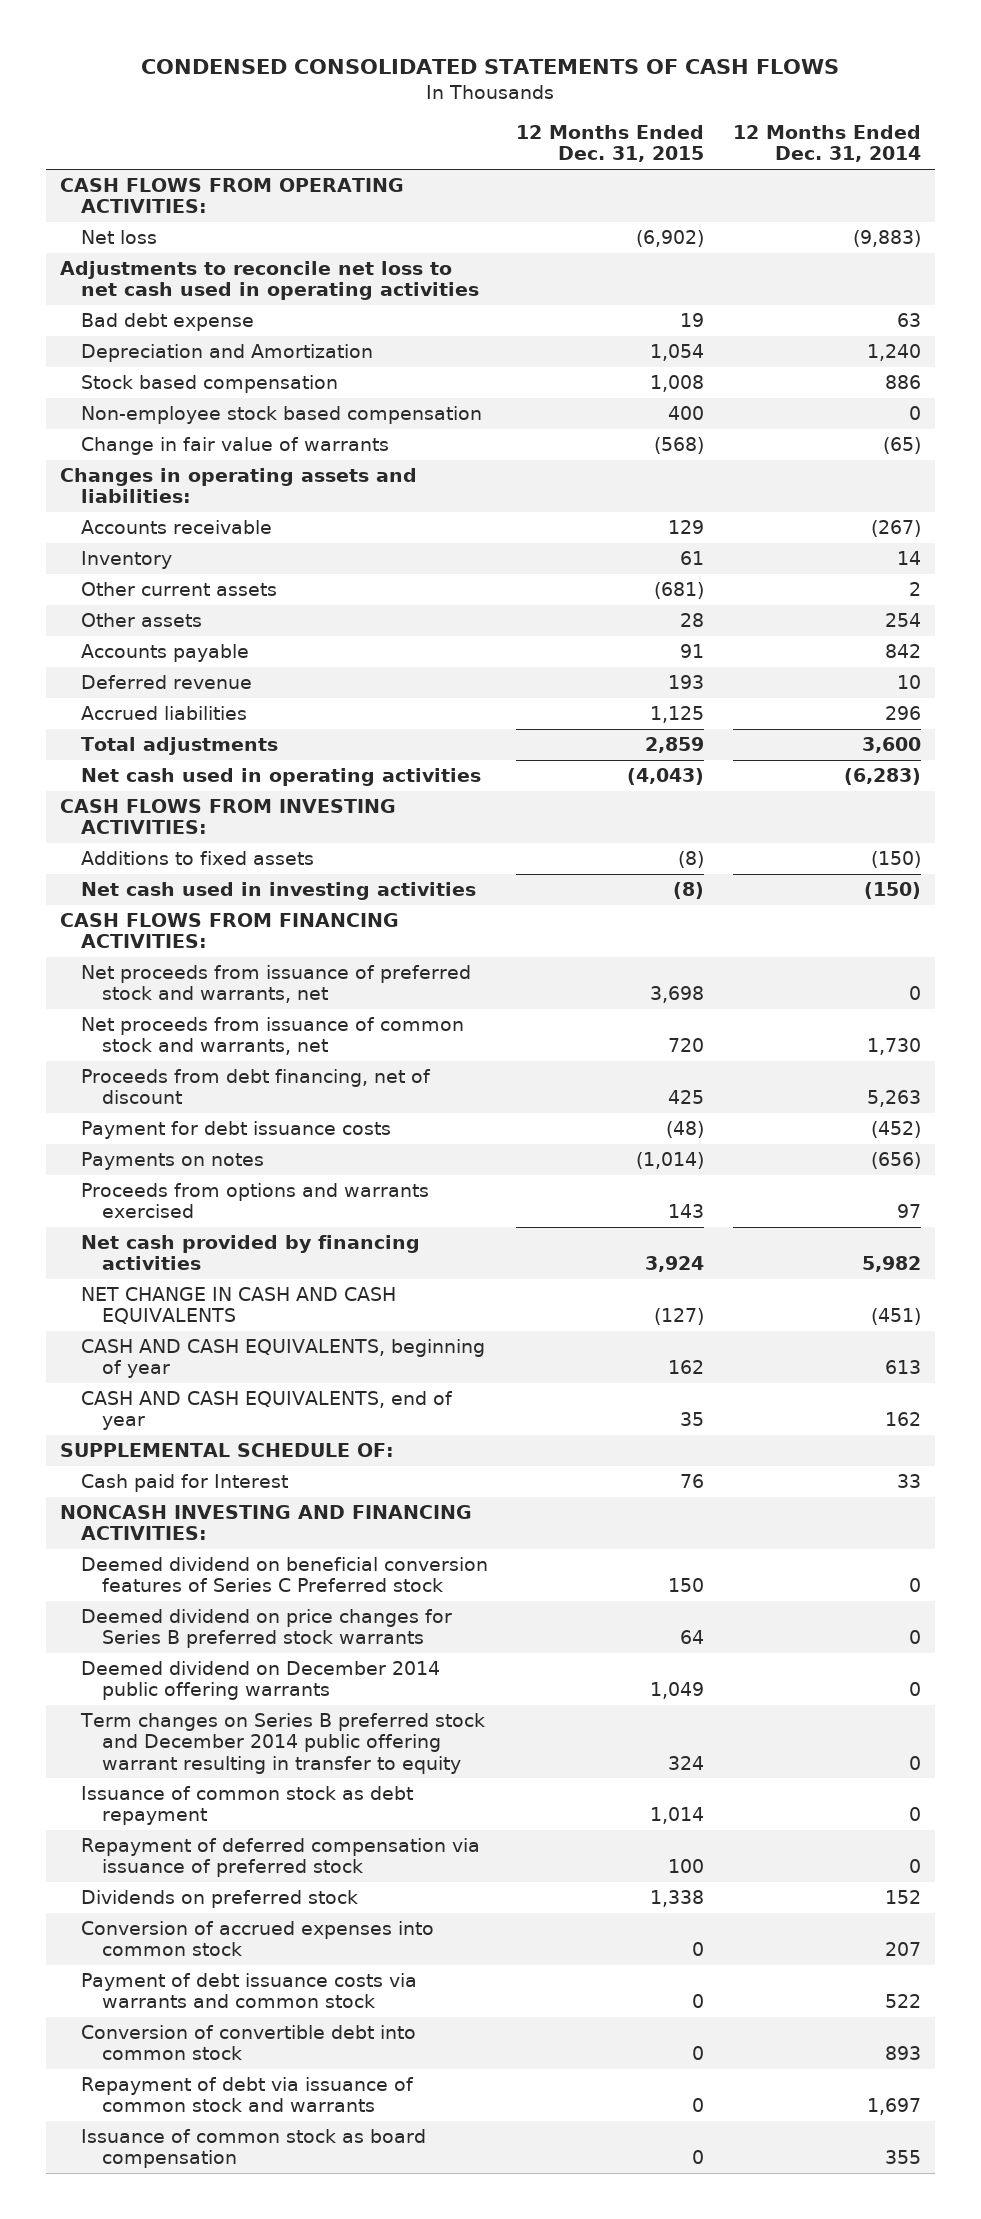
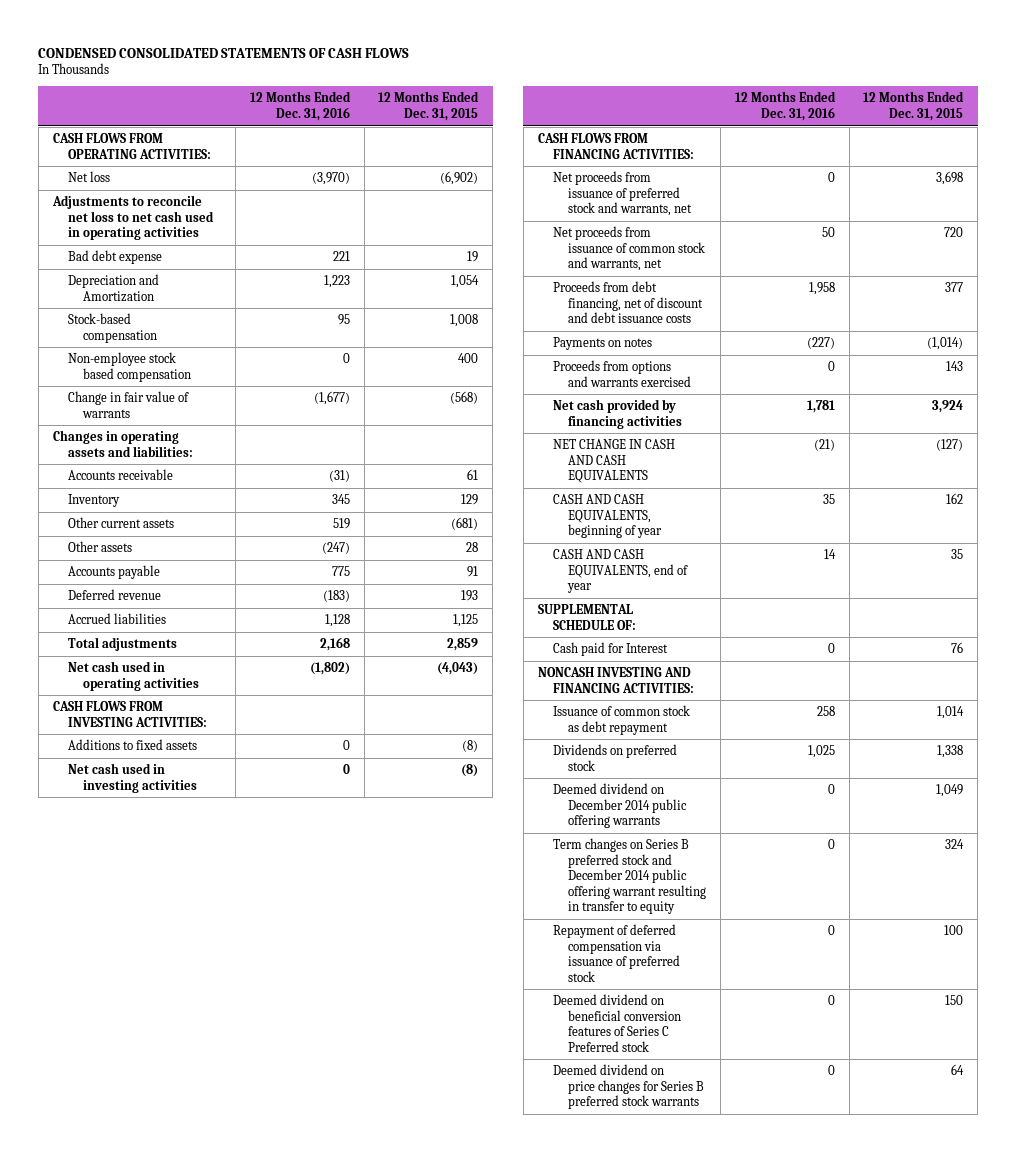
[732,125,921,163] 12 Months Ended Dec. 31, 2014 -> none
none -> [249,91,351,121] 12 Months Ended Dec. 31, 2016
[81,374,339,393] Stock based compensation -> [67,312,157,343] Stock-based compensation
[668,519,705,534] 129 -> [467,468,479,480] 61
[680,550,705,565] 61 -> [461,493,479,505] 129
[81,1120,392,1139] Payment for debt issuance costs -> none
[81,1068,432,1105] Proceeds from debt financing, net of discount -> [552,280,703,324] Proceeds from debt financing, net of discount and debt issuance costs
[668,1090,705,1105] 425 -> [945,281,964,292] 377
[81,1785,414,1826] Issuance of common stock as debt repayment -> [552,704,690,735] Issuance of common stock as debt repayment
[81,1889,359,1908] Dividends on preferred stock -> [552,743,677,771] Dividends on preferred stock
[81,1920,435,1957] Conversion of accrued expenses into common stock -> none
[81,1972,418,2009] Payment of debt issuance costs via warrants and common stock -> none
[81,2024,417,2061] Conversion of convertible debt into common stock -> none
[81,2076,415,2113] Repayment of debt via issuance of common stock and warrants -> none
[81,2128,427,2169] Issuance of common stock as board compensation -> none
[81,1556,489,1593] Deemed dividend on beneficial conversion features of Series C Preferred stock -> [552,993,681,1052] Deemed dividend on beneficial conversion features of Series C Preferred stock
[81,1608,453,1649] Deemed dividend on price changes for Series B preferred stock warrants -> [552,1063,704,1110] Deemed dividend on price changes for Series B preferred stock warrants

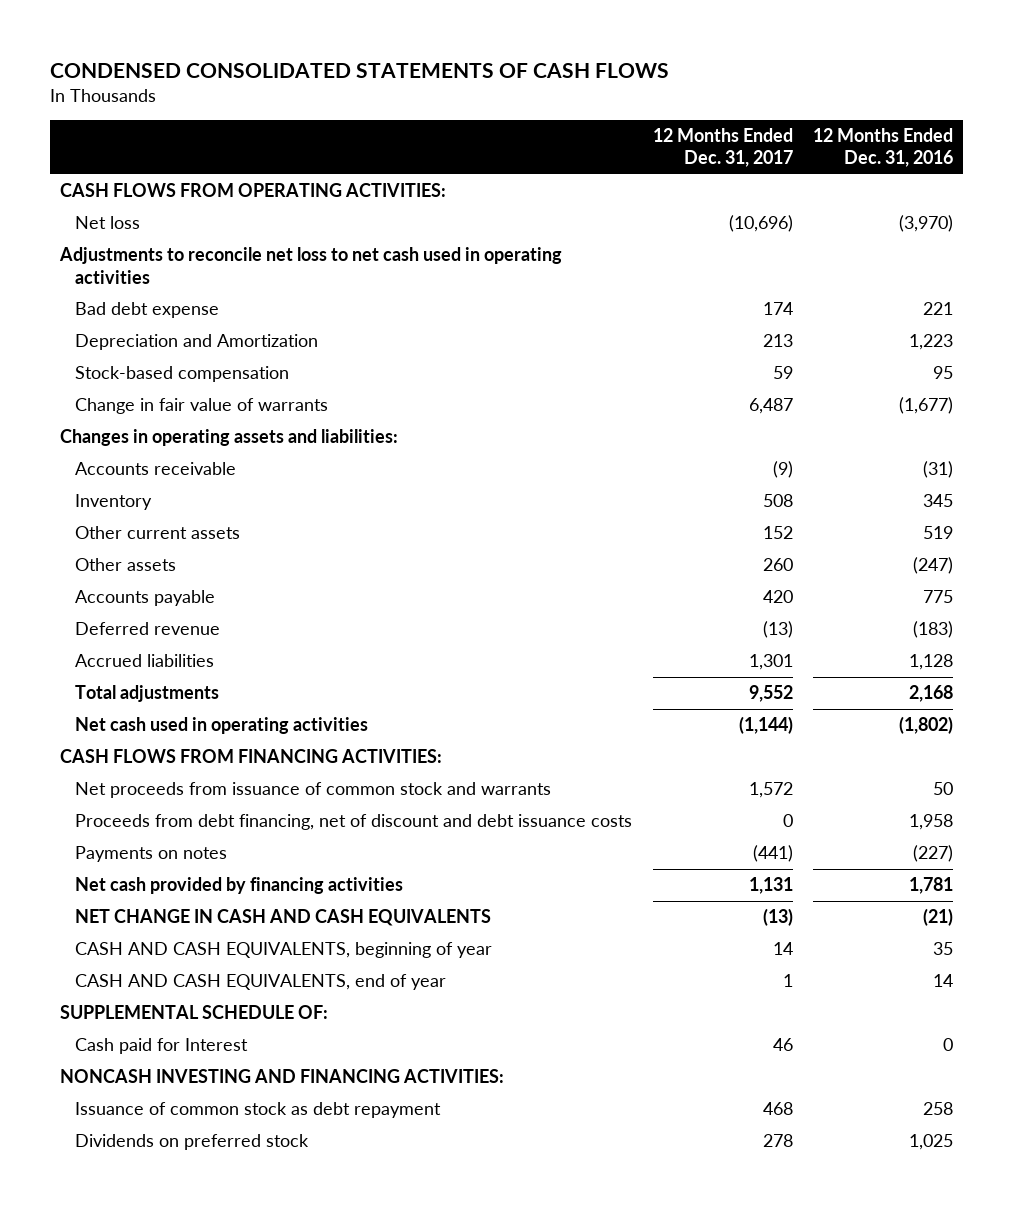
[378,91,480,121] 12 Months Ended Dec. 31, 2015 -> none
none -> [652,128,793,168] 12 Months Ended Dec. 31, 2017
[67,351,191,382] Non-employee stock based compensation -> none
[52,700,207,727] CASH FLOWS FROM INVESTING ACTIVITIES: -> none
[67,738,197,750] Additions to fixed assets -> none
[67,762,197,793] Net cash used in investing activities -> none
[552,170,692,217] Net proceeds from issuance of preferred stock and warrants, net -> none
[552,225,705,272] Net proceeds from issuance of common stock and warrants, net -> [75,782,552,799] Net proceeds from issuance of common stock and warrants
[552,359,691,387] Proceeds from options and warrants exercised -> none
[552,782,687,829] Deemed dividend on December 2014 public offering warrants -> none
[552,837,706,915] Term changes on Series B preferred stock and December 2014 public offering warrant resulting in transfer to equity -> none
[552,923,680,982] Repayment of deferred compensation via issuance of preferred stock -> none
[552,993,681,1052] Deemed dividend on beneficial conversion features of Series C Preferred stock -> none
[552,1063,704,1110] Deemed dividend on price changes for Series B preferred stock warrants -> none

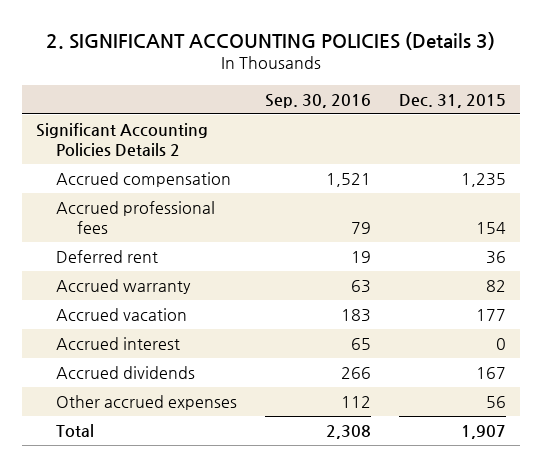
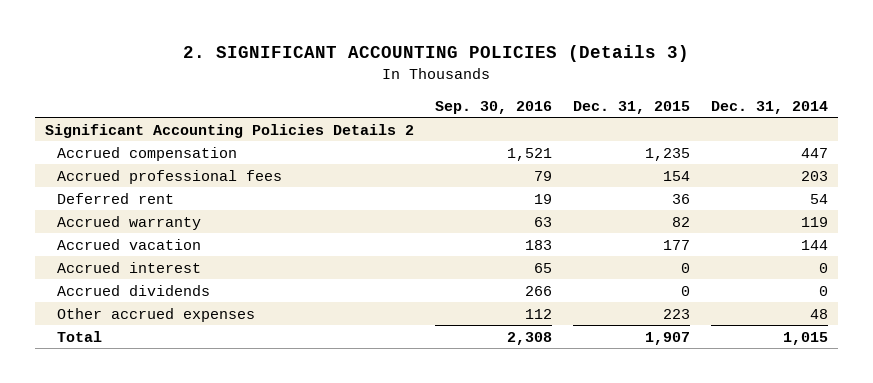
none -> [710,100,828,114] Dec. 31, 2014
[476,367,507,380] 167 -> [680,285,690,296] 0
[486,396,507,409] 56 -> [662,308,690,319] 223

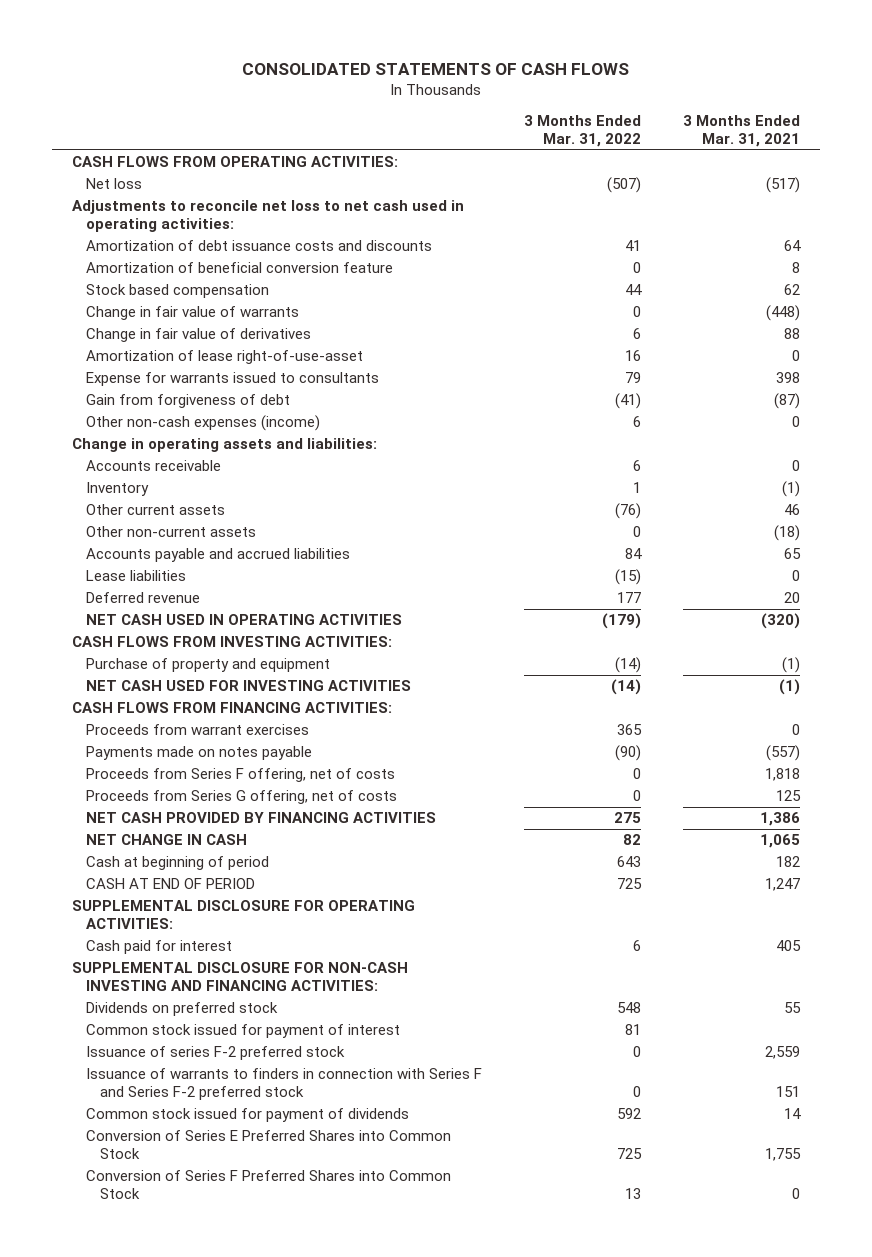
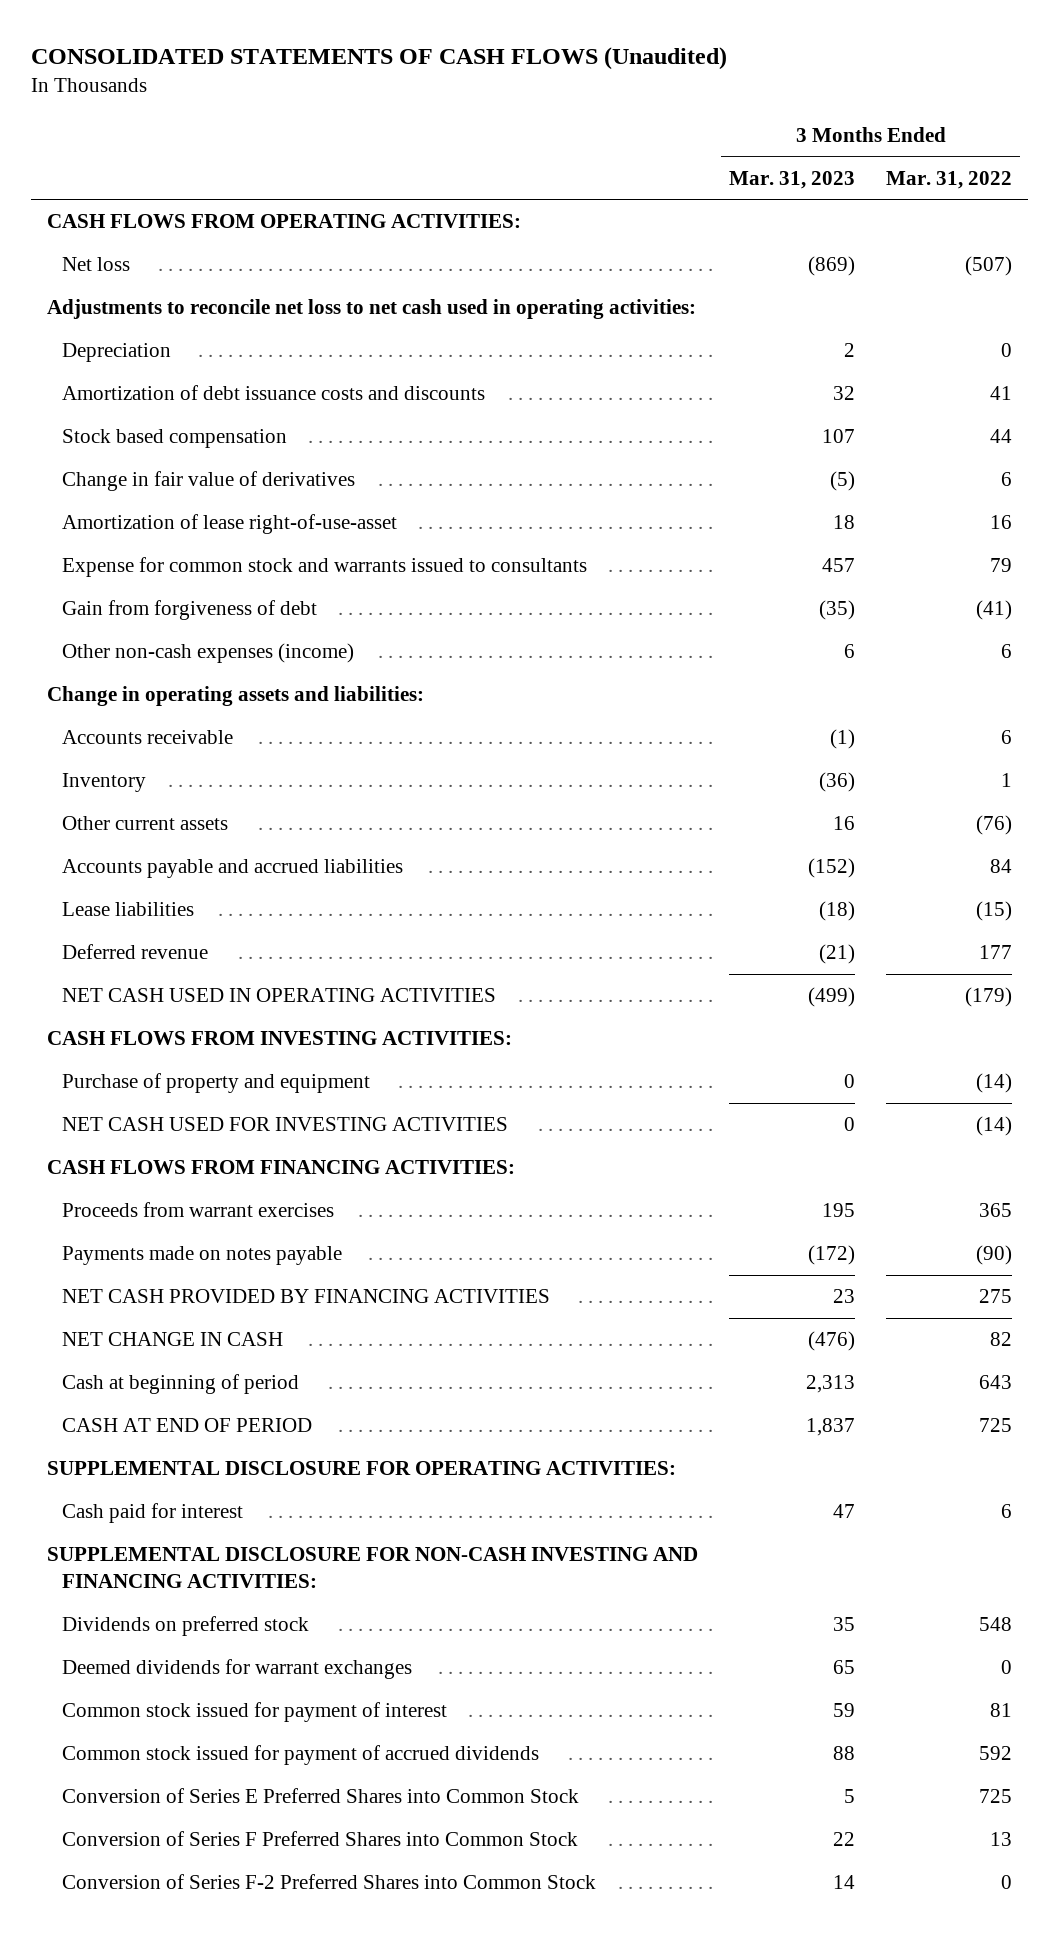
[242,62,630,75] CONSOLIDATED STATEMENTS OF CASH FLOWS -> [31,46,728,70] CONSOLIDATED STATEMENTS OF CASH FLOWS (Unaudited)
[682,115,800,147] 3 Months Ended Mar. 31, 2021 -> none
none -> [728,170,855,189] Mar. 31, 2023
none -> [62,343,172,363] Depreciation
[86,262,394,274] Amortization of beneficial conversion feature -> none
[86,306,300,321] Change in fair value of warrants -> none
[86,372,380,387] Expense for warrants issued to consultants -> [62,557,588,578] Expense for common stock and warrants issued to consultants
[86,526,257,538] Other non-current assets -> none
[86,768,396,783] Proceeds from Series F offering, net of costs -> none
[86,790,398,805] Proceeds from Series G offering, net of costs -> none
none -> [62,1659,413,1680] Deemed dividends for warrant exchanges
[86,1046,346,1061] Issuance of series F-2 preferred stock -> none
[86,1068,483,1100] Issuance of warrants to finders in connection with Series F and Series F-2 preferred stock -> none
[86,1108,410,1123] Common stock issued for payment of dividends -> [62,1745,540,1766] Common stock issued for payment of accrued dividends
none -> [62,1874,597,1890] Conversion of Series F-2 Preferred Shares into Common Stock

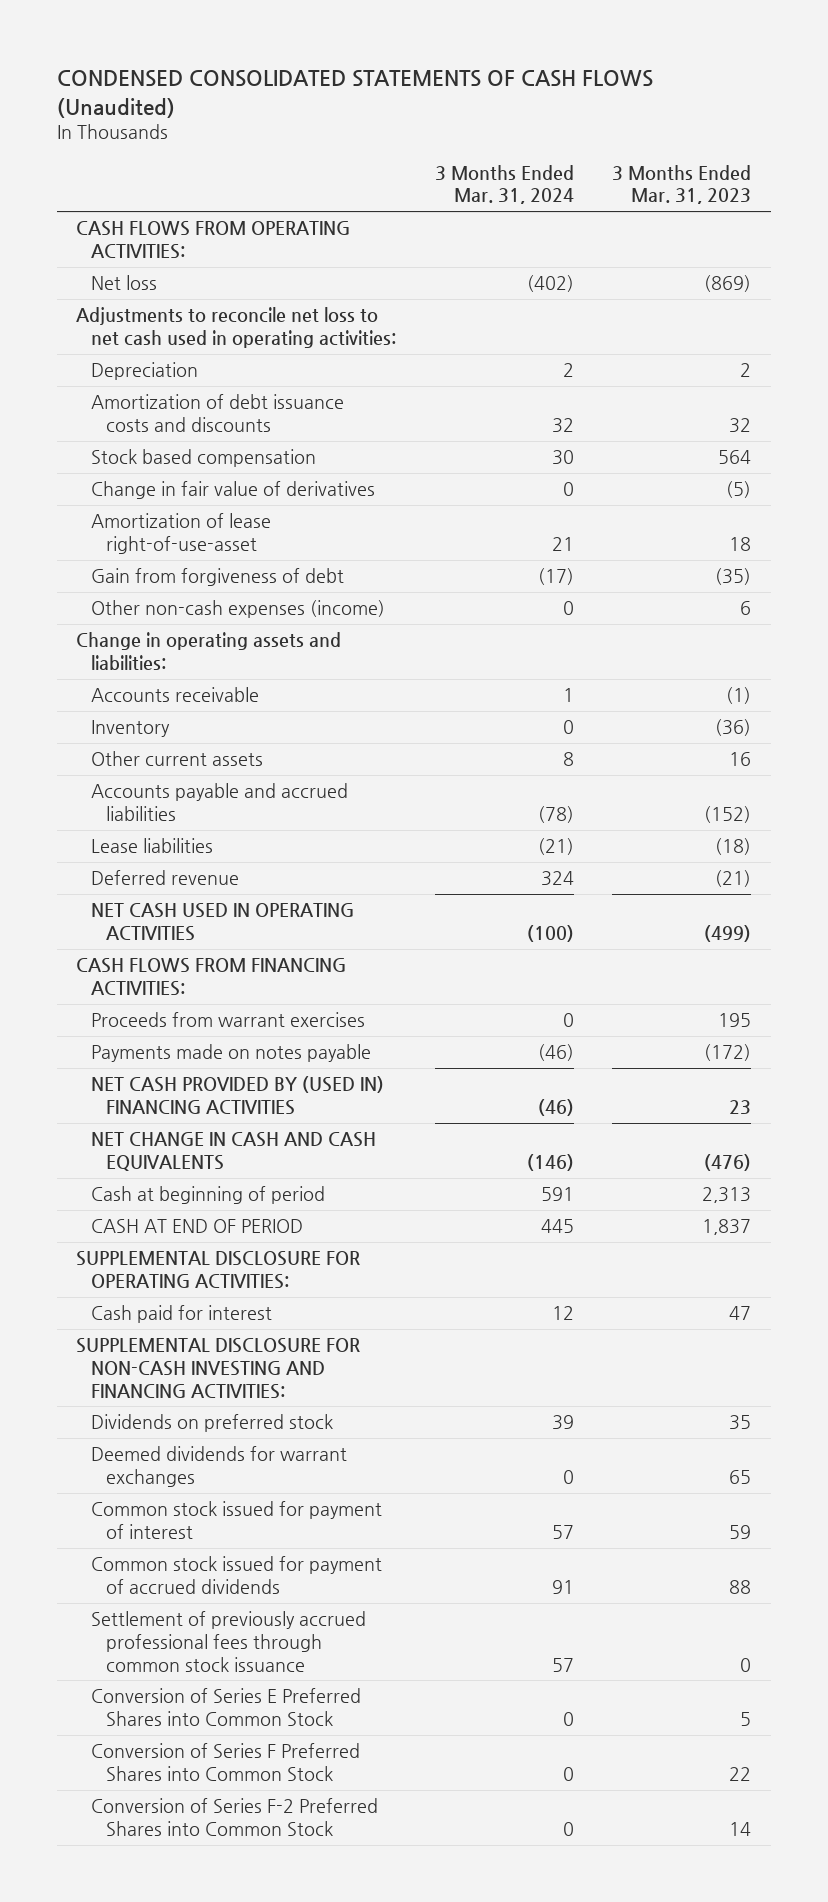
[31,46,728,70] CONSOLIDATED STATEMENTS OF CASH FLOWS (Unaudited) -> [57,70,654,118] CONDENSED CONSOLIDATED STATEMENTS OF CASH FLOWS (Unaudited)
[886,170,1013,189] Mar. 31, 2022 -> none
none -> [434,164,574,205] 3 Months Ended Mar. 31, 2024
[821,429,855,444] 107 -> [718,450,752,465] 564
[62,557,588,578] Expense for common stock and warrants issued to consultants -> none
[46,1031,512,1046] CASH FLOWS FROM INVESTING ACTIVITIES: -> none
[62,1073,371,1094] Purchase of property and equipment -> none
[62,1117,509,1132] NET CASH USED FOR INVESTING ACTIVITIES -> none
[62,1289,551,1304] NET CASH PROVIDED BY FINANCING ACTIVITIES -> [91,1076,385,1116] NET CASH PROVIDED BY (USED IN) FINANCING ACTIVITIES
[62,1332,284,1347] NET CHANGE IN CASH -> [91,1132,377,1172] NET CHANGE IN CASH AND CASH EQUIVALENTS
none -> [91,1611,367,1672] Settlement of previously accrued professional fees through common stock issuance

